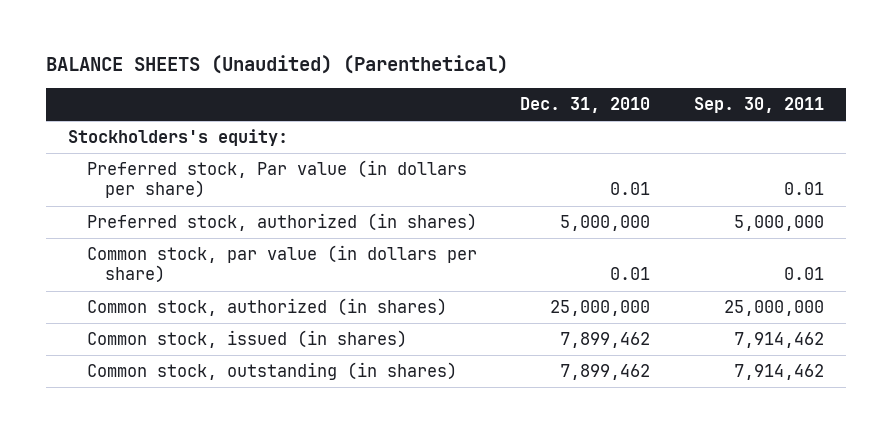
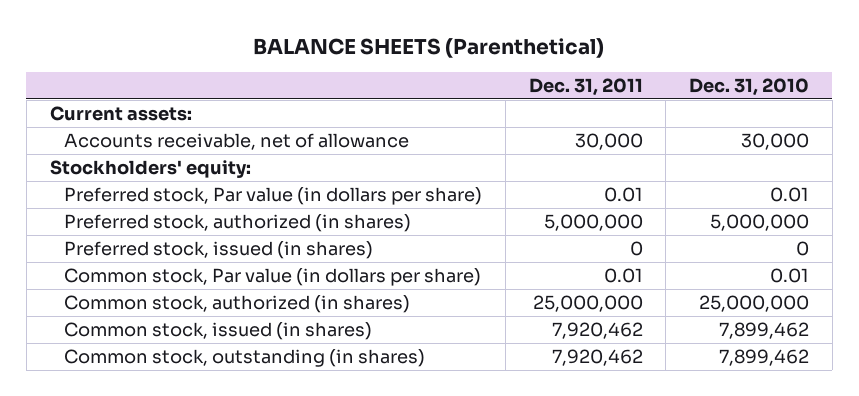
[46,55,509,75] BALANCE SHEETS (Unaudited) (Parenthetical) -> [253,38,605,59] BALANCE SHEETS (Parenthetical)
[693,96,824,113] Sep. 30, 2011 -> none
none -> [528,77,643,96] Dec. 31, 2011
none -> [49,105,192,121] Current assets:
none -> [64,132,410,150] Accounts receivable, net of allowance
[67,129,288,147] Stockholders's equity: -> [49,159,251,178] Stockholders' equity:
none -> [64,240,374,259] Preferred stock, issued (in shares)
[86,245,477,284] Common stock, par value (in dollars per share) -> [64,267,482,286] Common stock, Par value (in dollars per share)

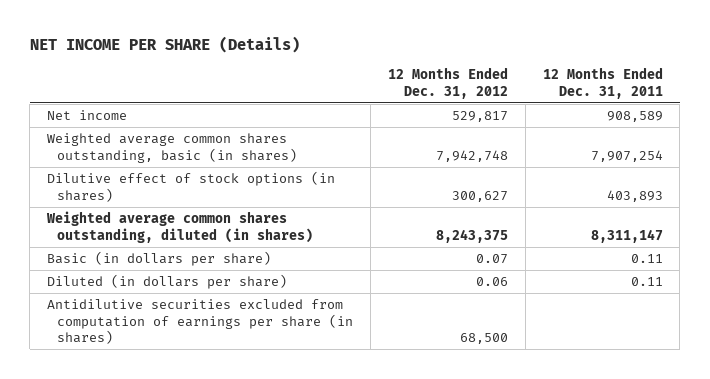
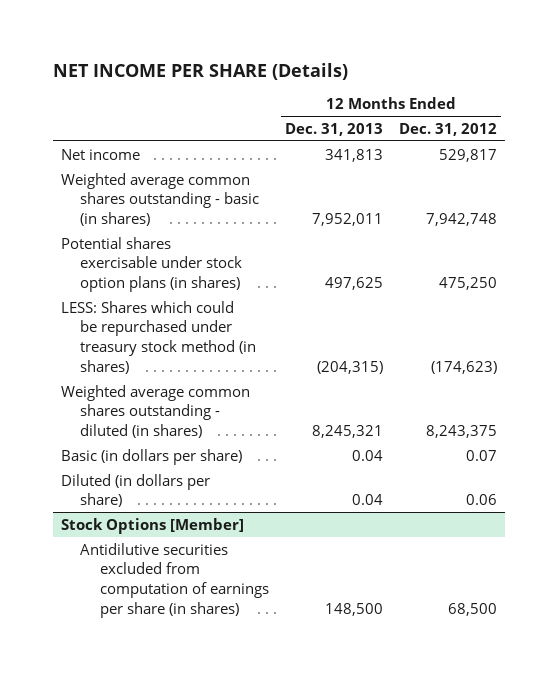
[542,67,663,99] 12 Months Ended Dec. 31, 2011 -> none
none -> [284,122,383,136] Dec. 31, 2013
[47,133,298,163] Weighted average common shares outstanding, basic (in shares) -> [61,172,260,227] Weighted average common shares outstanding - basic (in shares)
[47,171,336,202] Dilutive effect of stock options (in shares) -> [61,236,243,293] Potential shares exercisable under stock option plans (in shares)
[451,190,508,202] 300,627 -> [438,277,497,291] 475,250
none -> [61,300,257,374] LESS: Shares which could be repurchased under treasury stock method (in shares)
[46,211,314,243] Weighted average common shares outstanding, diluted (in shares) -> [61,384,251,439] Weighted average common shares outstanding - diluted (in shares)
none -> [61,517,245,534] Stock Options [Member]

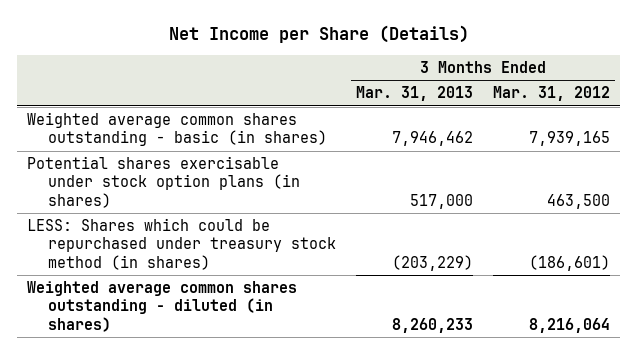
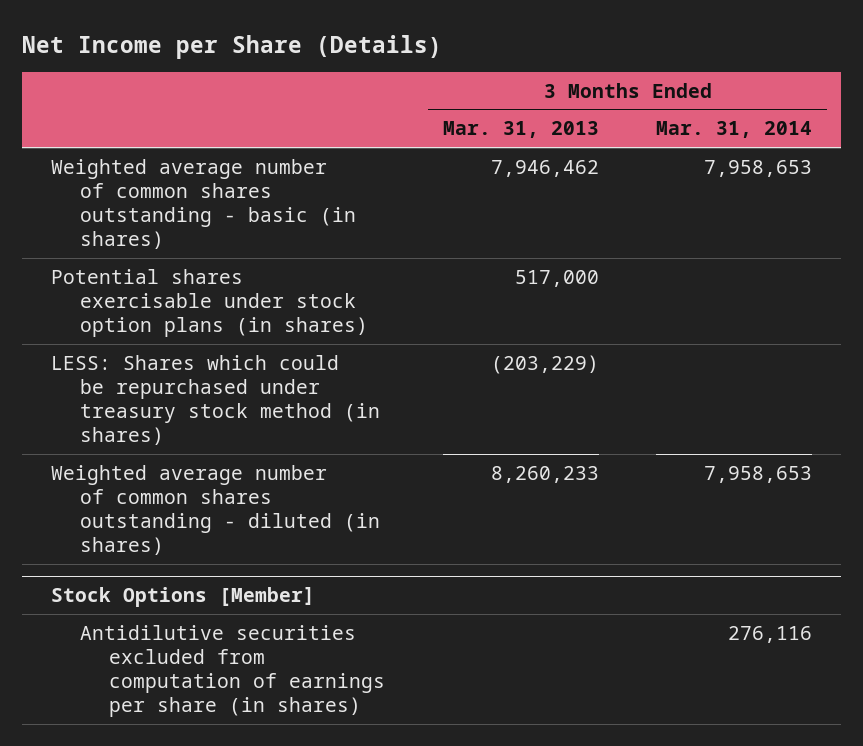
[492,86,610,102] Mar. 31, 2012 -> none
none -> [656,121,813,139] Mar. 31, 2014
[27,112,327,147] Weighted average common shares outstanding - basic (in shares) -> [51,158,357,250] Weighted average number of common shares outstanding - basic (in shares)
[27,281,298,332] Weighted average common shares outstanding - diluted (in shares) -> [51,464,381,556] Weighted average number of common shares outstanding - diluted (in shares)
none -> [51,586,316,607] Stock Options [Member]
none -> [80,624,386,718] Antidilutive securities excluded from computation of earnings per share (in shares)

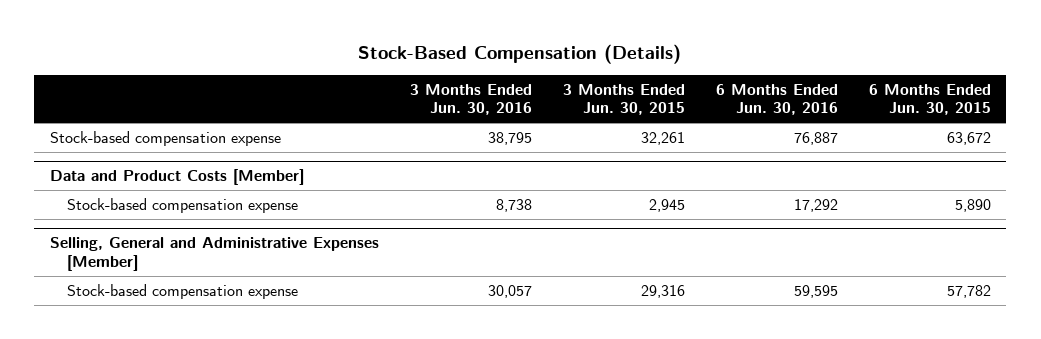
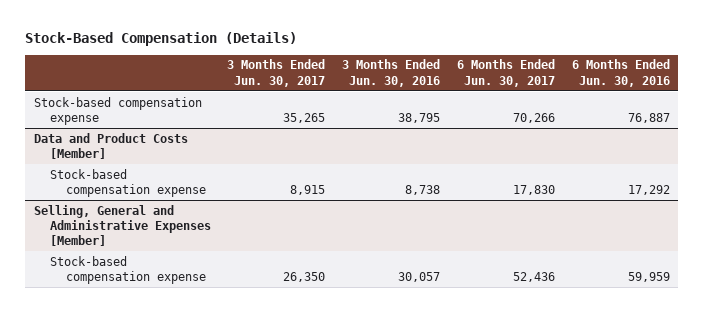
[562,83,685,116] 3 Months Ended Jun. 30, 2015 -> none
[868,83,991,116] 6 Months Ended Jun. 30, 2015 -> none
none -> [227,59,326,87] 3 Months Ended Jun. 30, 2017
none -> [457,59,556,87] 6 Months Ended Jun. 30, 2017
[793,285,838,299] 59,595 -> [627,271,670,282] 59,959

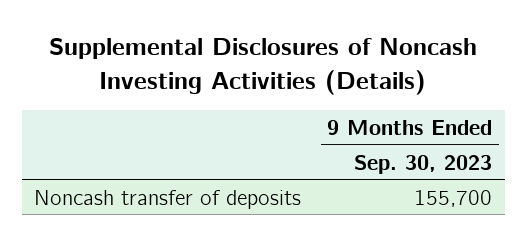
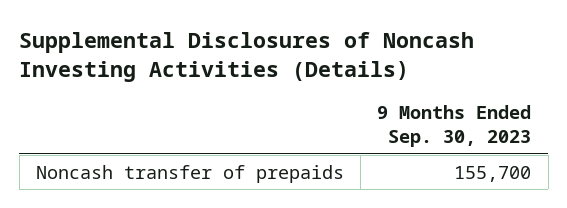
[34,189,302,209] Noncash transfer of deposits -> [35,164,344,183] Noncash transfer of prepaids

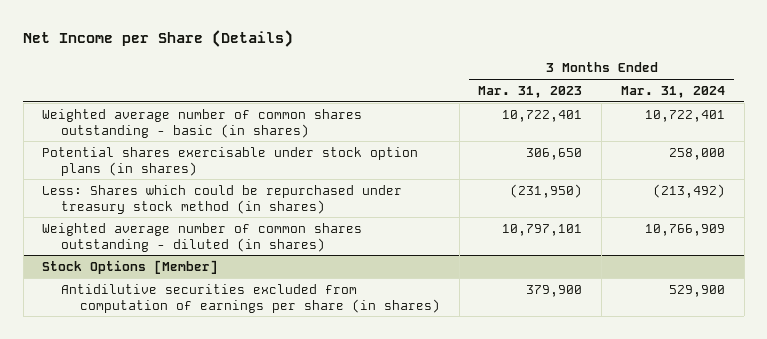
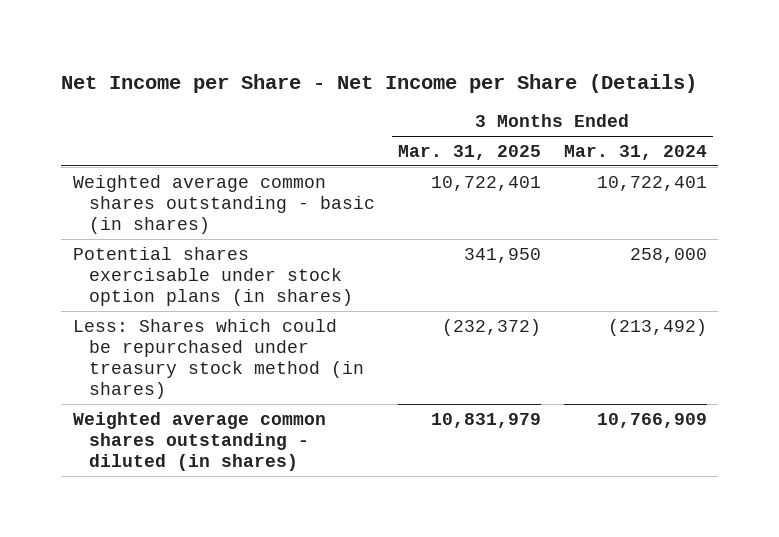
[23,30,294,48] Net Income per Share (Details) -> [61,73,698,93] Net Income per Share - Net Income per Share (Details)
[478,85,583,98] Mar. 31, 2023 -> none
none -> [397,144,541,160] Mar. 31, 2025
[42,108,363,138] Weighted average number of common shares outstanding - basic (in shares) -> [72,174,375,234] Weighted average common shares outstanding - basic (in shares)
[42,259,219,274] Stock Options [Member] -> none
[61,283,440,313] Antidilutive securities excluded from computation of earnings per share (in shares) -> none
[42,222,363,252] Weighted average number of common shares outstanding - diluted (in shares) -> [72,411,326,471] Weighted average common shares outstanding - diluted (in shares)

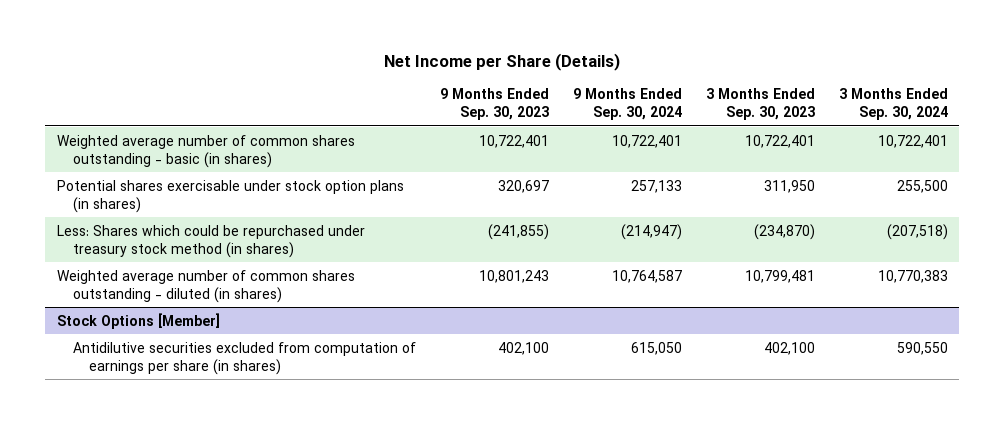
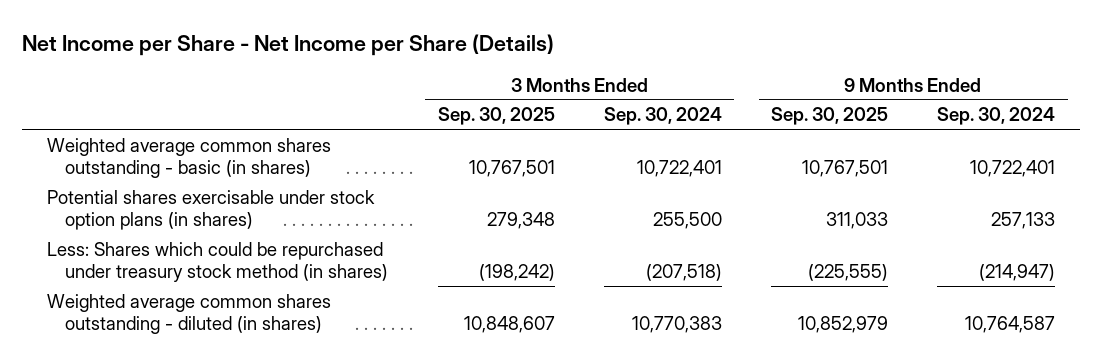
[384,52,621,71] Net Income per Share (Details) -> [22,34,555,57] Net Income per Share - Net Income per Share (Details)
[439,88,549,121] 9 Months Ended Sep. 30, 2023 -> none
[705,88,815,121] 3 Months Ended Sep. 30, 2023 -> none
none -> [437,107,555,126] Sep. 30, 2025
none -> [771,107,889,126] Sep. 30, 2025
[56,134,355,168] Weighted average number of common shares outstanding - basic (in shares) -> [46,137,331,179] Weighted average common shares outstanding - basic (in shares)
[56,312,220,329] Stock Options [Member] -> none
[73,341,417,375] Antidilutive securities excluded from computation of earnings per share (in shares) -> none
[56,269,355,303] Weighted average number of common shares outstanding - diluted (in shares) -> [46,293,331,335] Weighted average common shares outstanding - diluted (in shares)

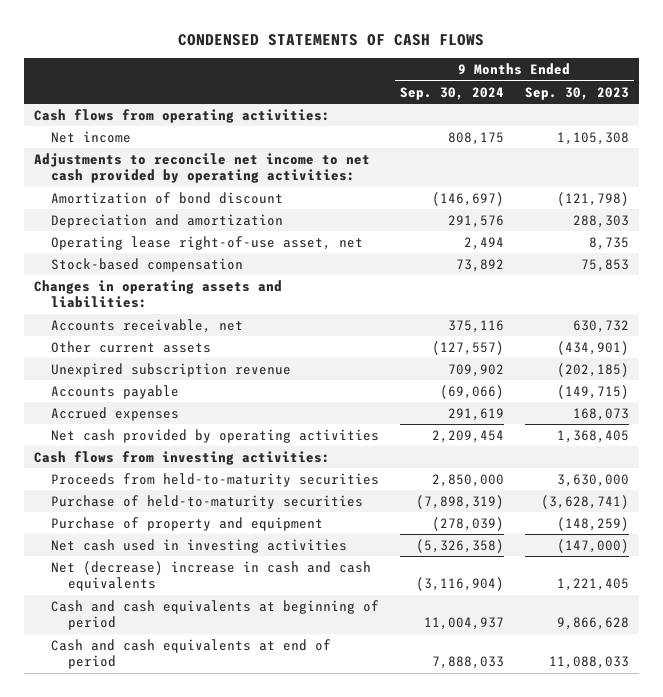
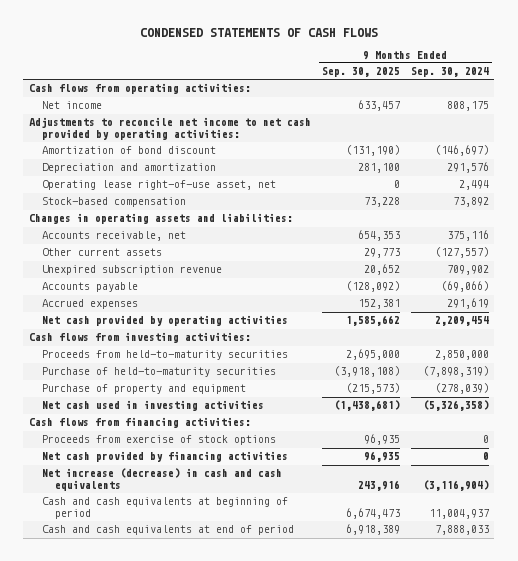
[524,86,629,100] Sep. 30, 2023 -> none
none -> [321,67,400,78] Sep. 30, 2025
none -> [28,417,251,429] Cash flows from financing activities:
none -> [41,435,276,446] Proceeds from exercise of stock options
none -> [41,451,288,463] Net cash provided by financing activities
[51,560,372,592] Net (decrease) increase in cash and cash equivalents -> [41,468,282,491] Net increase (decrease) in cash and cash equivalents

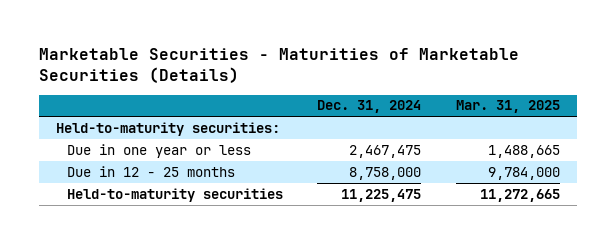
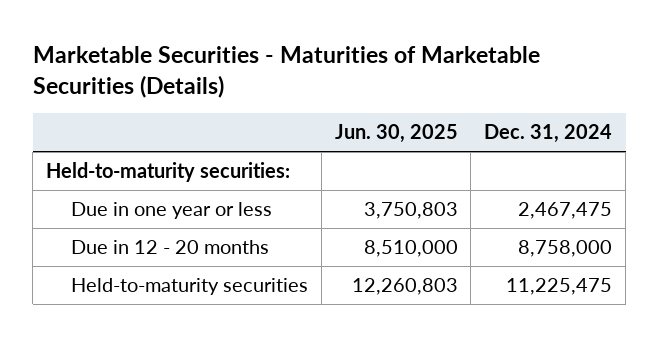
[456,100,561,114] Mar. 31, 2025 -> none
none -> [334,124,458,144] Jun. 30, 2025
[66,165,235,177] Due in 12 - 25 months -> [70,239,269,254] Due in 12 - 20 months

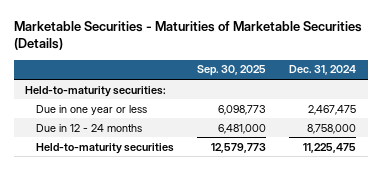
[334,124,458,144] Jun. 30, 2025 -> none
none -> [197,65,267,77] Sep. 30, 2025
[70,239,269,254] Due in 12 - 20 months -> [35,123,142,132] Due in 12 - 24 months

